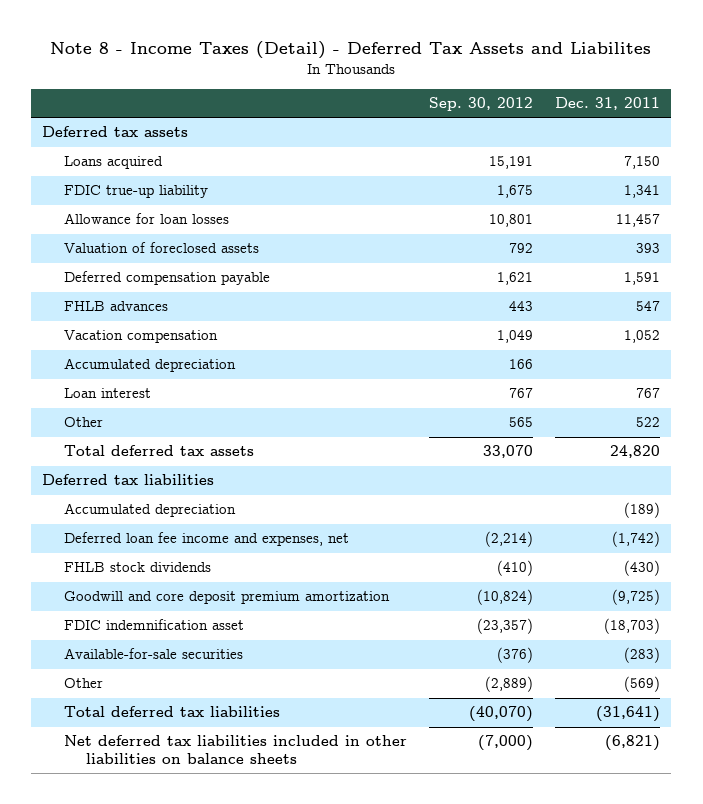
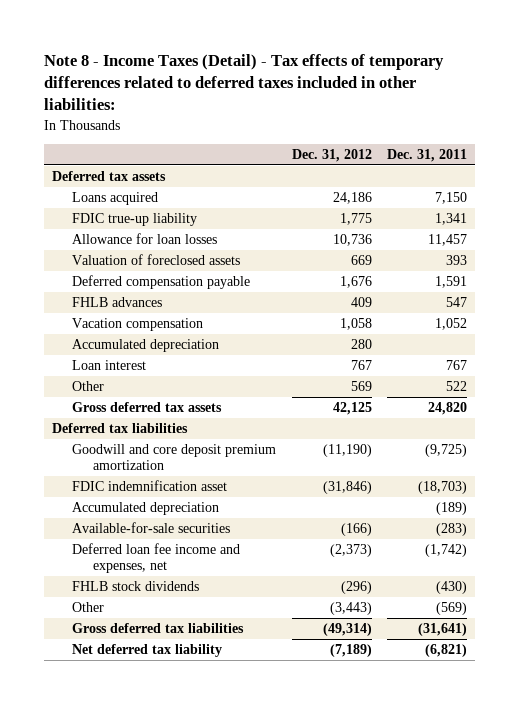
[50,41,652,60] Note 8 - Income Taxes (Detail) - Deferred Tax Assets and Liabilites -> [44,54,445,111] Note 8 - Income Taxes (Detail) - Tax effects of temporary differences related to deferred taxes included in other liabilities:
[429,96,534,111] Sep. 30, 2012 -> none
none -> [291,148,372,162] Dec. 31, 2012
[64,445,255,457] Total deferred tax assets -> [72,401,223,412] Gross deferred tax assets
[64,503,237,518] Accumulated depreciation -> [72,501,220,515] Accumulated depreciation
[64,532,350,547] Deferred loan fee income and expenses, net -> [72,542,241,574] Deferred loan fee income and expenses, net
[64,562,212,573] FHLB stock dividends -> [72,580,200,591] FHLB stock dividends
[64,706,281,718] Total deferred tax liabilities -> [72,622,245,633] Gross deferred tax liabilities
[64,735,408,765] Net deferred tax liabilities included in other liabilities on balance sheets -> [72,643,223,657] Net deferred tax liability

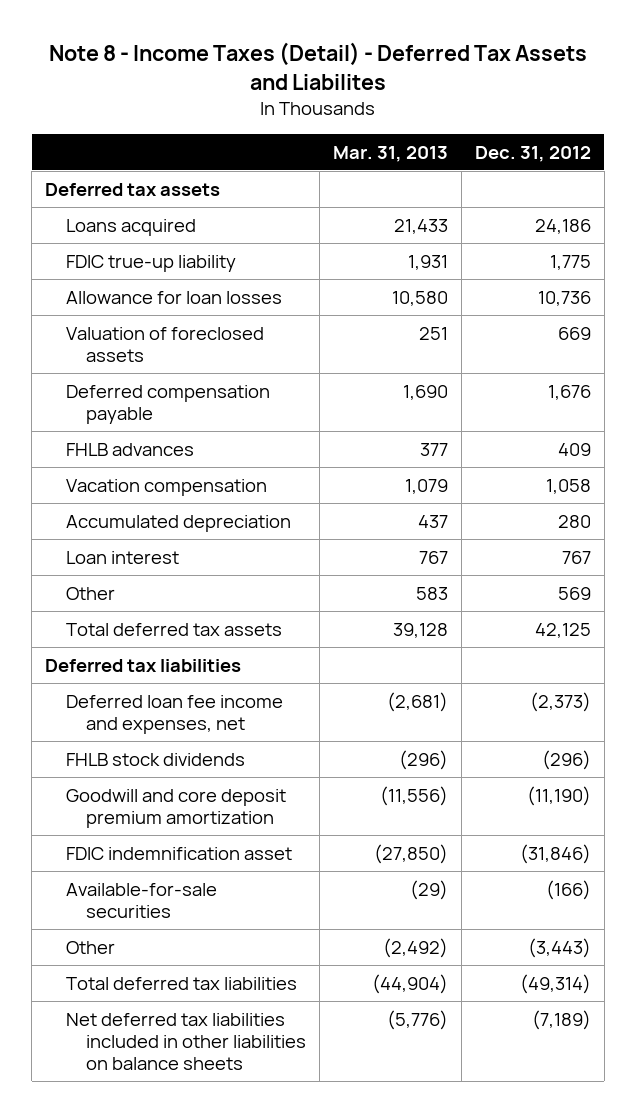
[44,54,445,111] Note 8 - Income Taxes (Detail) - Tax effects of temporary differences related to deferred taxes included in other liabilities: -> [49,41,588,90] Note 8 - Income Taxes (Detail) - Deferred Tax Assets and Liabilites
[387,148,468,162] Dec. 31, 2011 -> none
none -> [332,145,448,162] Mar. 31, 2013
[72,401,223,412] Gross deferred tax assets -> [65,622,282,636] Total deferred tax assets
[72,542,241,574] Deferred loan fee income and expenses, net -> [65,694,283,734] Deferred loan fee income and expenses, net
[72,580,200,591] FHLB stock dividends -> [65,752,245,766] FHLB stock dividends
[72,501,220,515] Accumulated depreciation -> none
[72,622,245,633] Gross deferred tax liabilities -> [65,976,297,990] Total deferred tax liabilities
[72,643,223,657] Net deferred tax liability -> [65,1012,306,1070] Net deferred tax liabilities included in other liabilities on balance sheets

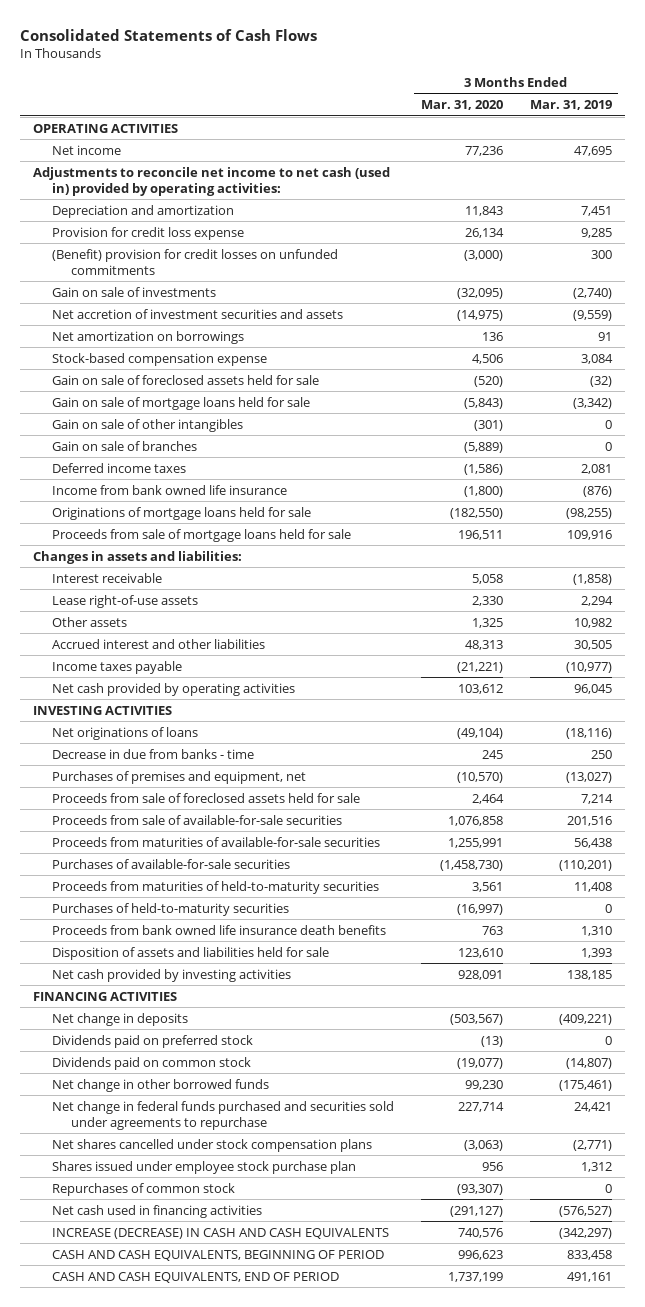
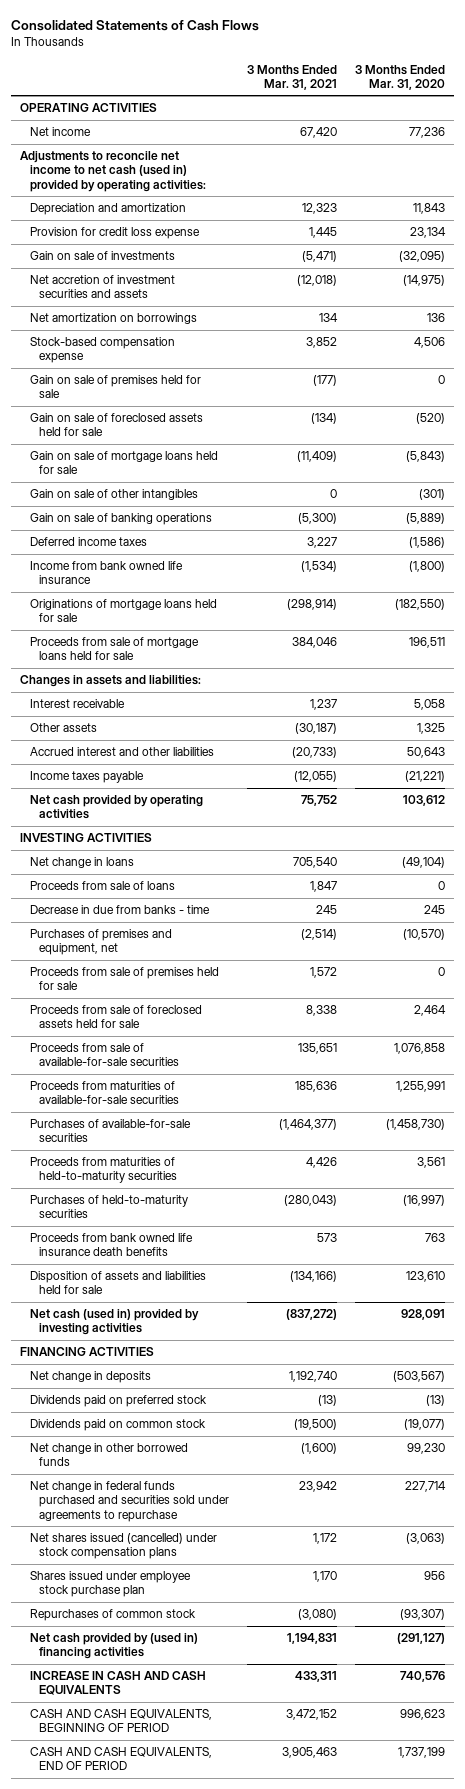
[529,100,612,111] Mar. 31, 2019 -> none
none -> [247,64,338,90] 3 Months Ended Mar. 31, 2021
[52,248,339,276] (Benefit) provision for credit losses on unfunded commitments -> none
[465,227,505,238] 26,134 -> [409,227,446,239] 23,134
none -> [29,375,201,399] Gain on sale of premises held for sale
[52,440,198,451] Gain on sale of branches -> [29,513,212,526] Gain on sale of banking operations
[52,594,199,608] Lease right-of-use assets -> none
[465,639,504,650] 48,313 -> [406,747,445,759] 50,643
[52,726,199,740] Net originations of loans -> [29,857,134,869] Net change in loans
none -> [29,881,175,891] Proceeds from sale of loans
none -> [29,967,219,991] Proceeds from sale of premises held for sale
[52,968,292,982] Net cash provided by investing activities -> [29,1309,199,1336] Net cash (used in) provided by investing activities
[52,1138,373,1152] Net shares cancelled under stock compensation plans -> [29,1533,217,1560] Net shares issued (cancelled) under stock compensation plans
[52,1204,263,1218] Net cash used in financing activities -> [29,1633,198,1660] Net cash provided by (used in) financing activities
[52,1227,390,1239] INCREASE (DECREASE) IN CASH AND CASH EQUIVALENTS -> [29,1671,206,1696] INCREASE IN CASH AND CASH EQUIVALENTS

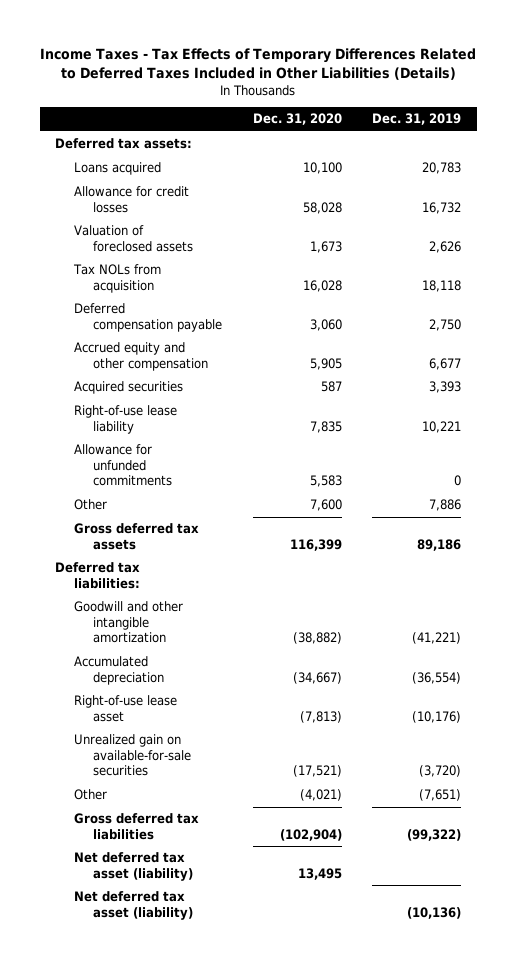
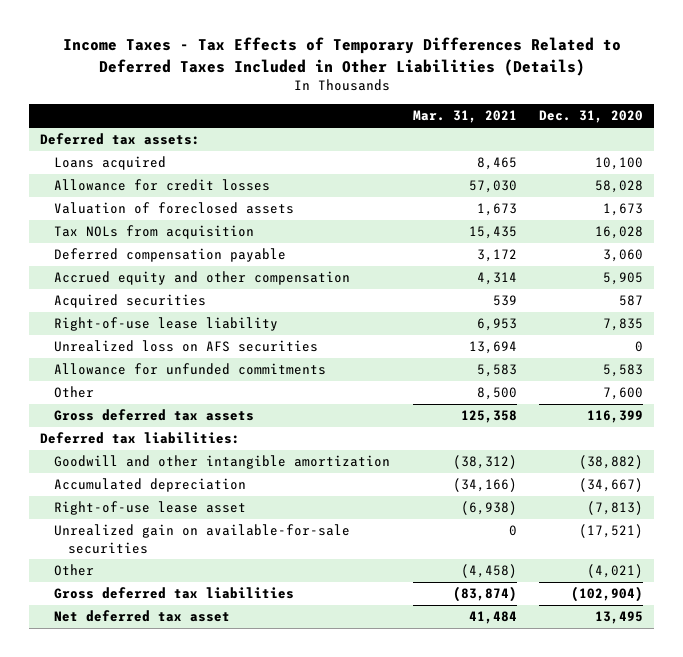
[372,113,462,126] Dec. 31, 2019 -> none
none -> [412,110,517,124] Mar. 31, 2021
none -> [54,340,319,353] Unrealized loss on AFS securities
[73,891,193,920] Net deferred tax asset (liability) -> none
[73,852,193,881] Net deferred tax asset (liability) -> [54,610,231,623] Net deferred tax asset

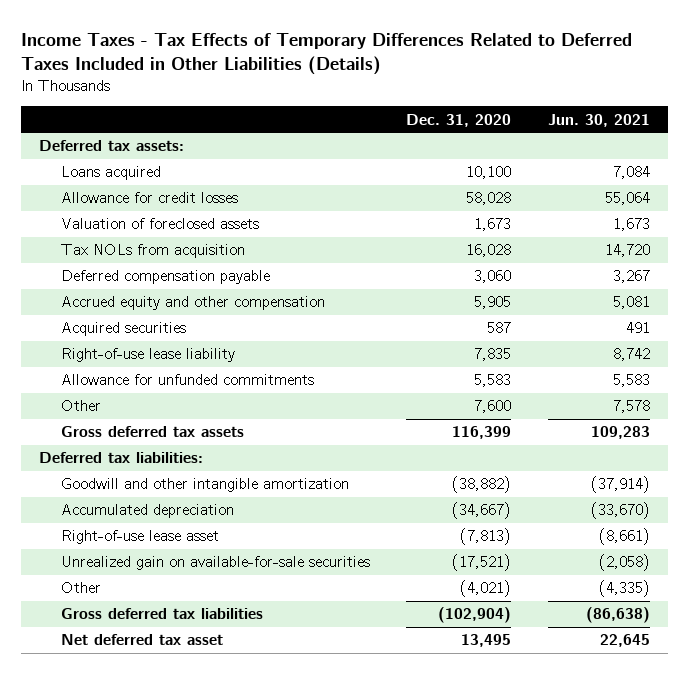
[412,110,517,124] Mar. 31, 2021 -> none
none -> [547,113,650,127] Jun. 30, 2021
[54,340,319,353] Unrealized loss on AFS securities -> none

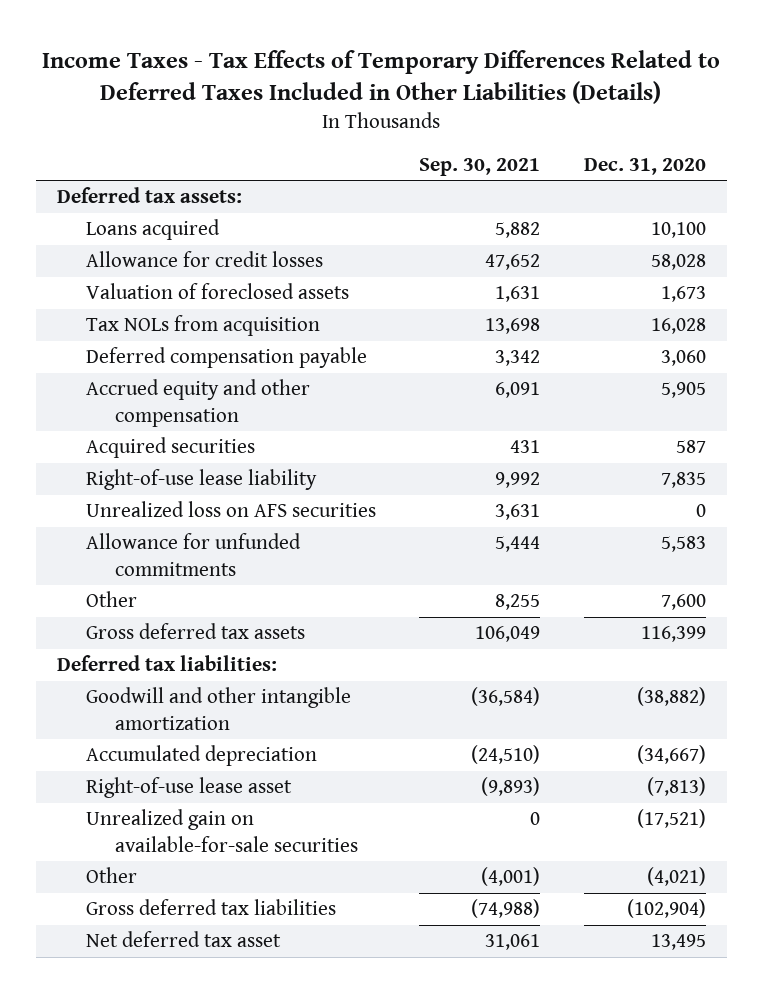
[547,113,650,127] Jun. 30, 2021 -> none
none -> [419,157,541,176] Sep. 30, 2021
none -> [86,501,377,518] Unrealized loss on AFS securities

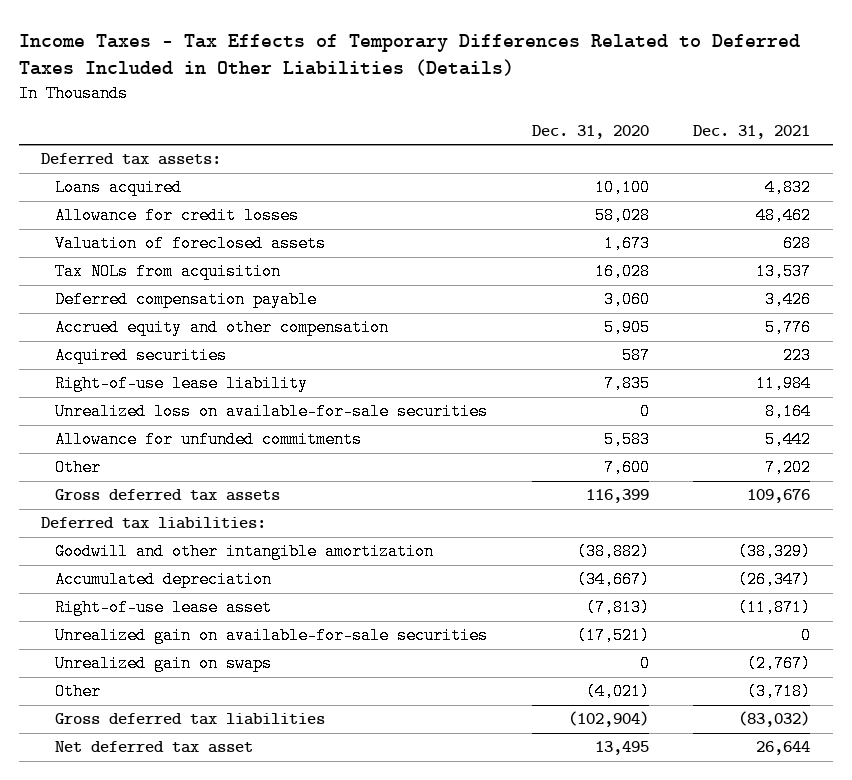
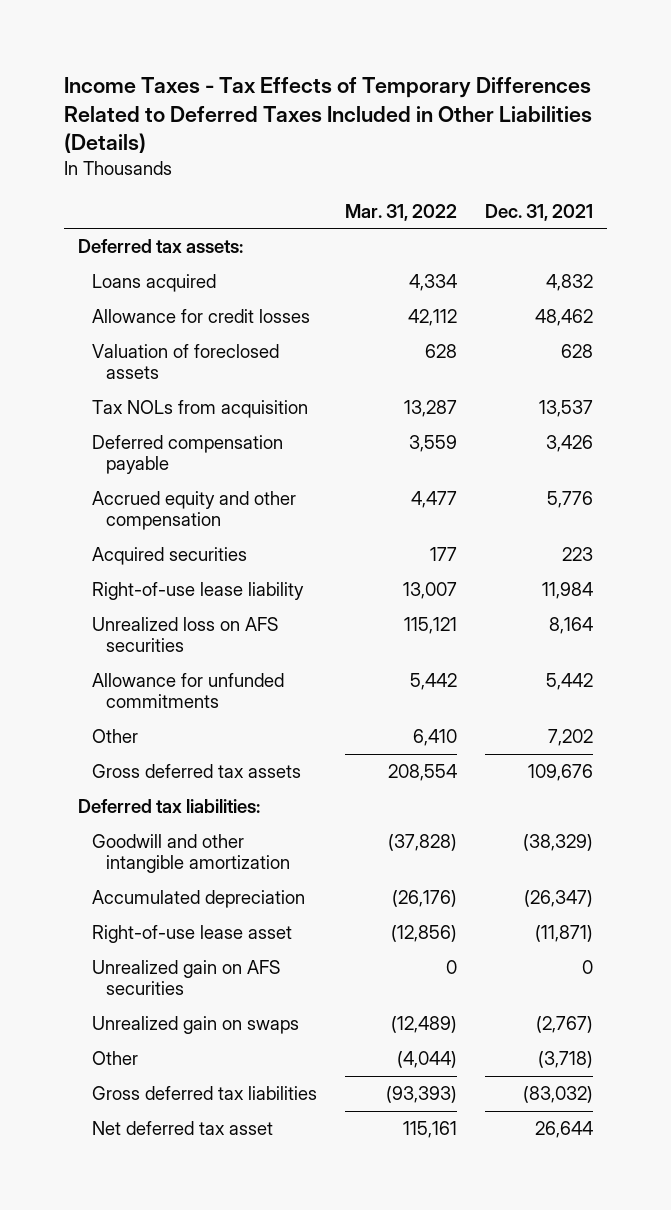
[531,124,649,139] Dec. 31, 2020 -> none
none -> [345,203,458,221] Mar. 31, 2022
[54,403,488,421] Unrealized loss on available-for-sale securities -> [92,617,279,653] Unrealized loss on AFS securities
[54,627,488,645] Unrealized gain on available-for-sale securities -> [92,960,281,996] Unrealized gain on AFS securities

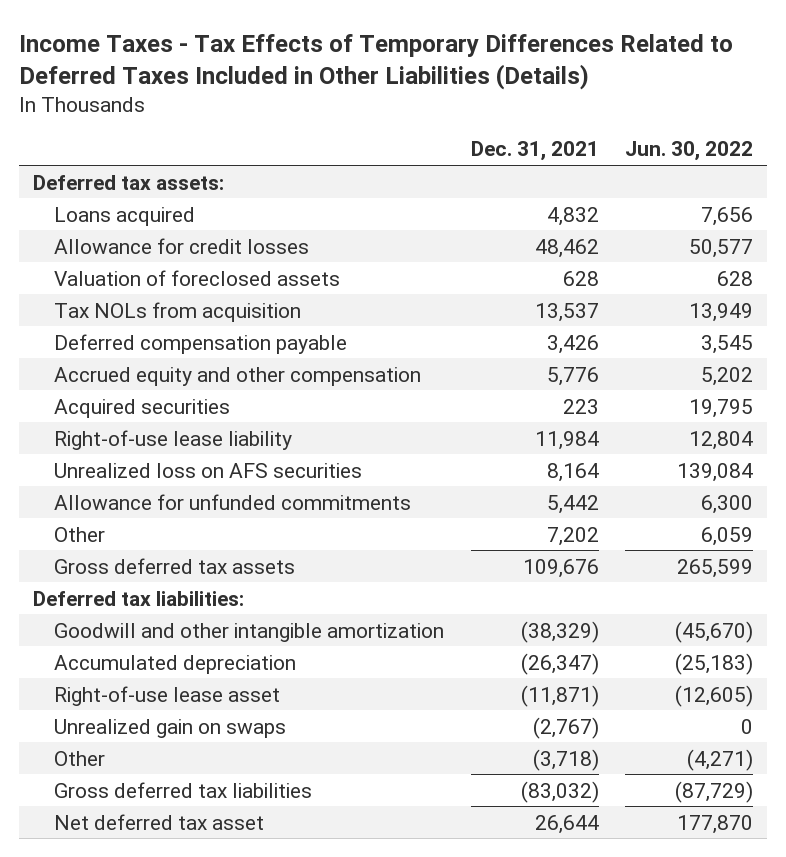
[345,203,458,221] Mar. 31, 2022 -> none
none -> [625,141,754,162] Jun. 30, 2022
[92,960,281,996] Unrealized gain on AFS securities -> none

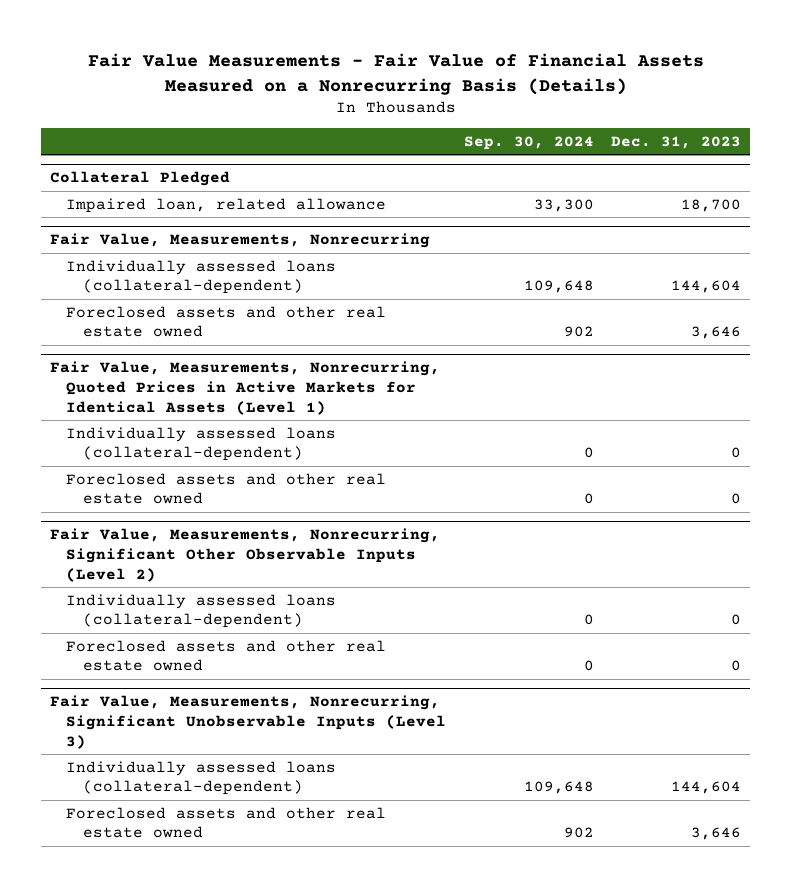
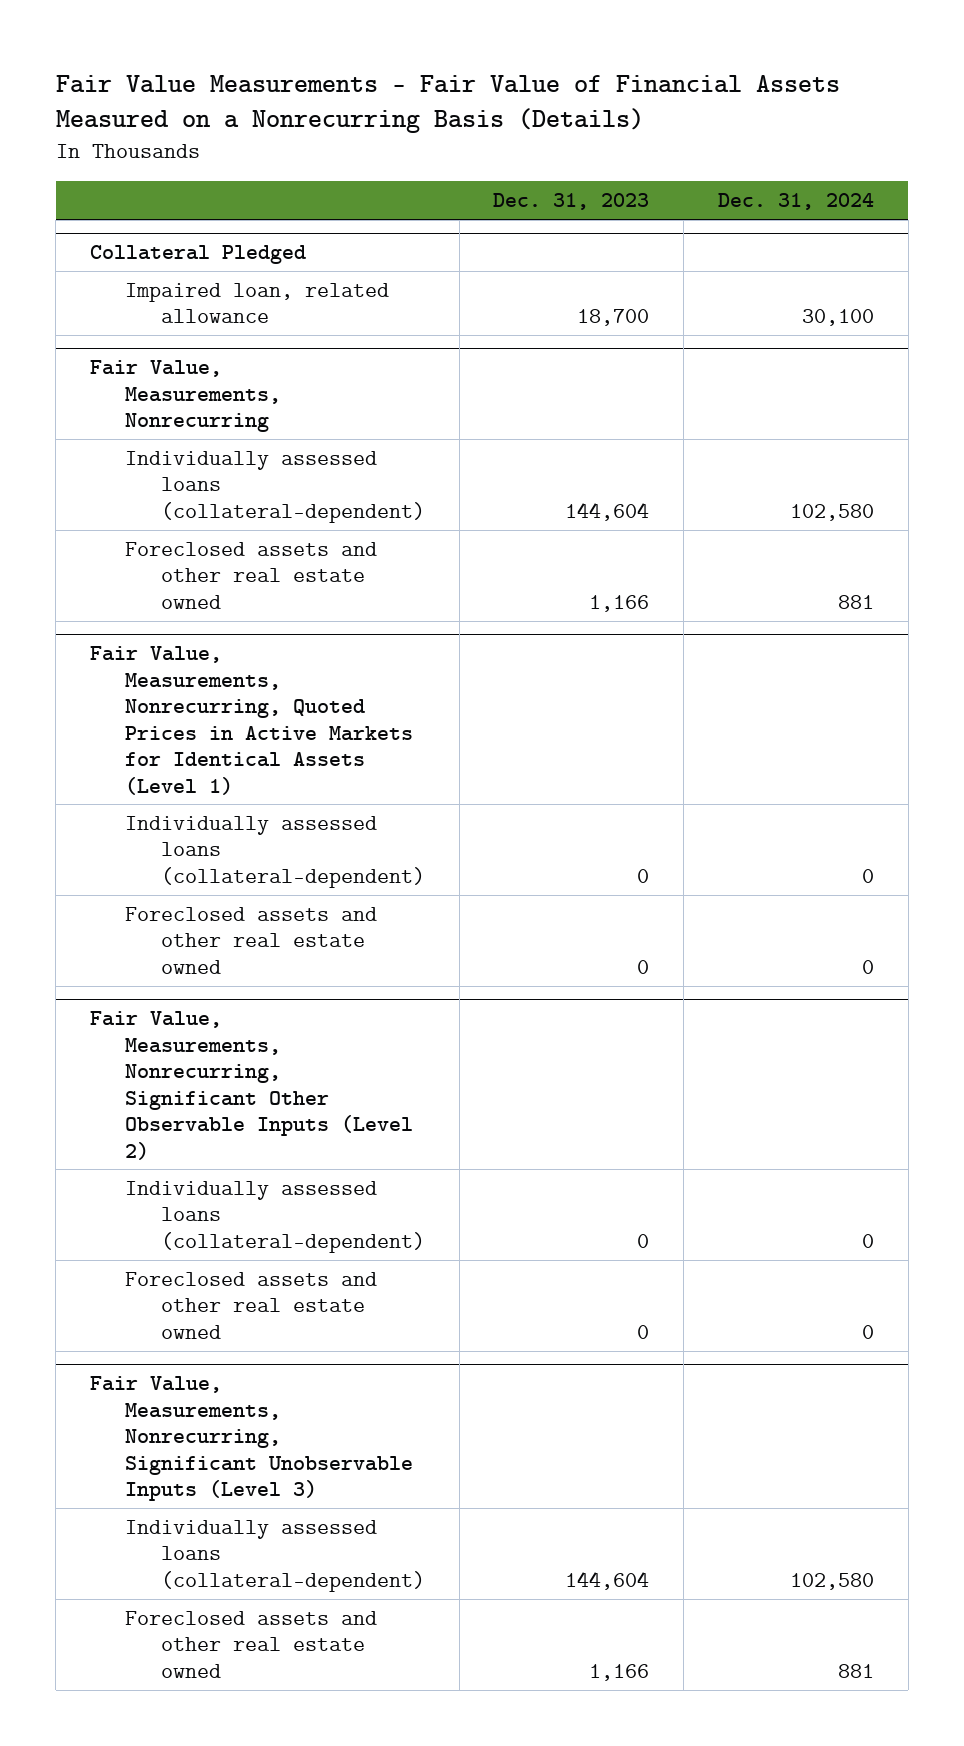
[463,135,594,150] Sep. 30, 2024 -> none
none -> [717,193,874,211] Dec. 31, 2024
[691,326,742,340] 3,646 -> [589,594,650,612] 1,166
[691,827,742,841] 3,646 -> [589,1663,650,1681] 1,166

